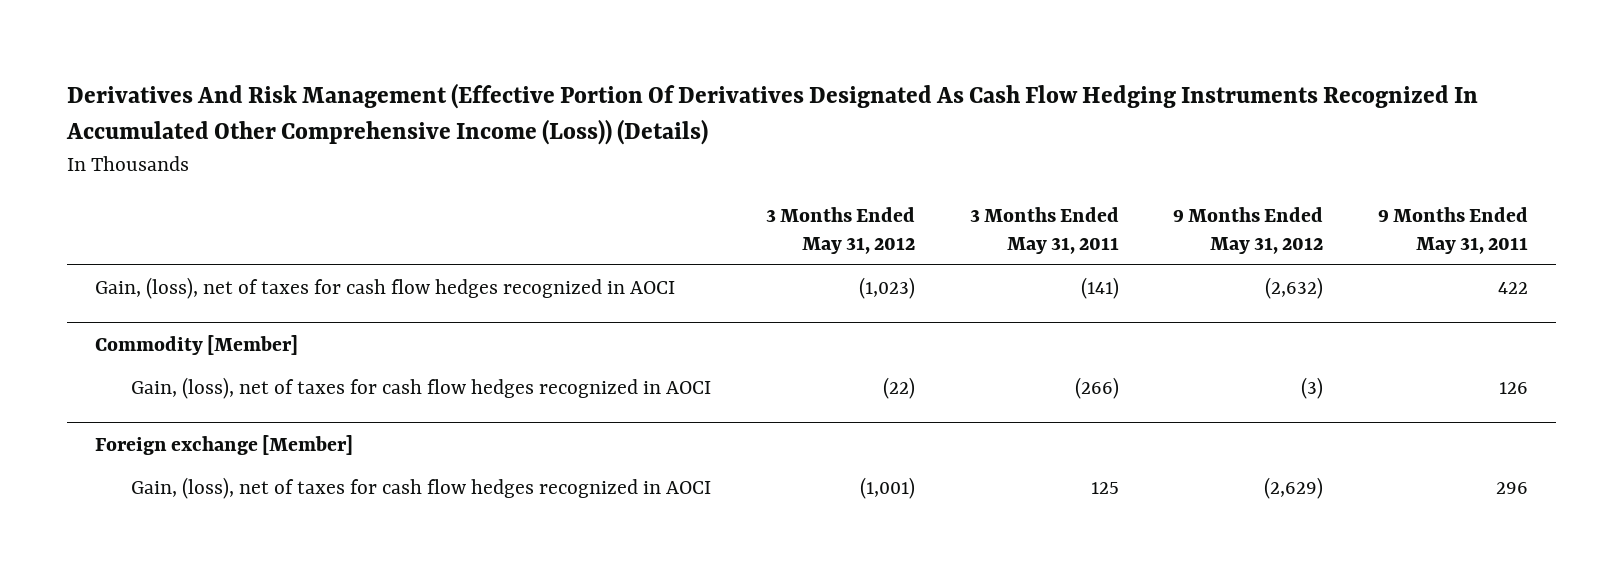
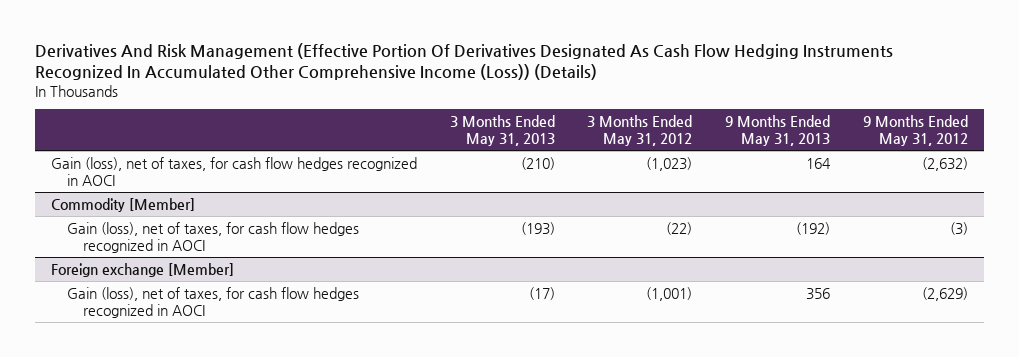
[969,207,1119,255] 3 Months Ended May 31, 2011 -> none
[1378,207,1529,255] 9 Months Ended May 31, 2011 -> none
none -> [449,115,555,146] 3 Months Ended May 31, 2013
none -> [725,115,831,146] 9 Months Ended May 31, 2013
[94,277,675,300] Gain, (loss), net of taxes for cash flow hedges recognized in AOCI -> [50,156,417,186] Gain (loss), net of taxes, for cash flow hedges recognized in AOCI
[130,377,711,400] Gain, (loss), net of taxes for cash flow hedges recognized in AOCI -> [67,221,360,253] Gain (loss), net of taxes, for cash flow hedges recognized in AOCI
[130,477,711,500] Gain, (loss), net of taxes for cash flow hedges recognized in AOCI -> [67,286,360,318] Gain (loss), net of taxes, for cash flow hedges recognized in AOCI

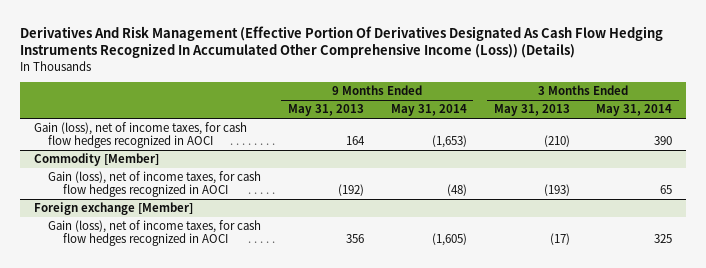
[587,115,693,146] 3 Months Ended May 31, 2012 -> none
[862,115,968,146] 9 Months Ended May 31, 2012 -> none
none -> [390,104,467,117] May 31, 2014
none -> [596,104,673,117] May 31, 2014
[50,156,417,186] Gain (loss), net of taxes, for cash flow hedges recognized in AOCI -> [33,122,247,149] Gain (loss), net of income taxes, for cash flow hedges recognized in AOCI
[67,221,360,253] Gain (loss), net of taxes, for cash flow hedges recognized in AOCI -> [48,171,262,198] Gain (loss), net of income taxes, for cash flow hedges recognized in AOCI
[67,286,360,318] Gain (loss), net of taxes, for cash flow hedges recognized in AOCI -> [48,220,262,247] Gain (loss), net of income taxes, for cash flow hedges recognized in AOCI

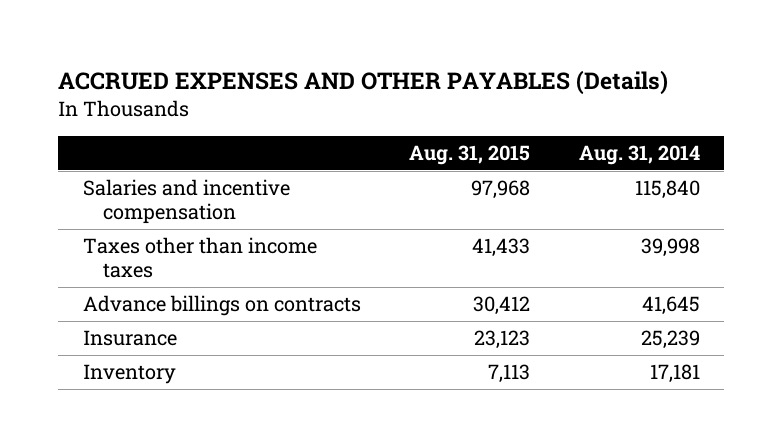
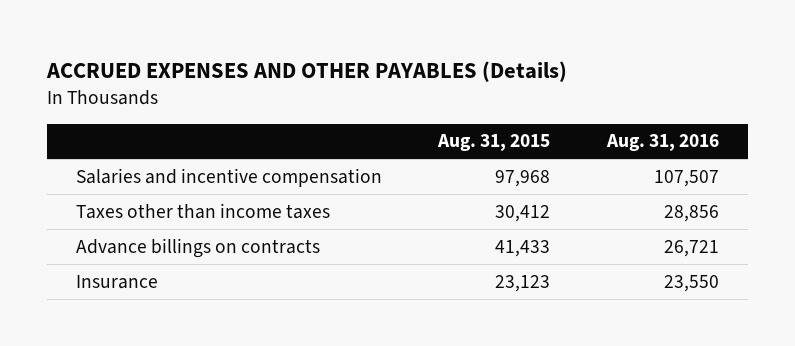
[578,144,700,165] Aug. 31, 2014 -> none
none -> [606,134,720,152] Aug. 31, 2016
[472,238,531,258] 41,433 -> [495,204,551,222] 30,412
[473,296,531,316] 30,412 -> [495,239,551,257] 41,433
[82,364,176,385] Inventory -> none

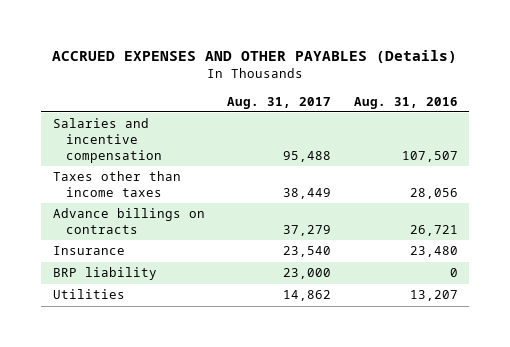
[437,134,551,152] Aug. 31, 2015 -> none
none -> [227,96,332,109] Aug. 31, 2017
[664,204,720,222] 28,856 -> [409,188,458,200] 28,056
[664,274,720,292] 23,550 -> [409,246,458,258] 23,480
none -> [52,267,157,281] BRP liability
none -> [52,289,125,300] Utilities

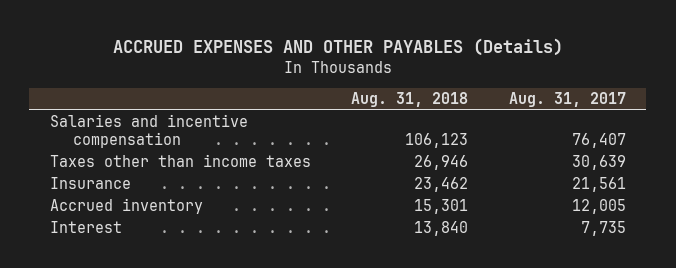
[353,96,458,109] Aug. 31, 2016 -> none
none -> [351,92,469,108] Aug. 31, 2018
[52,208,205,235] Advance billings on contracts -> none
[52,267,157,281] BRP liability -> none
[52,289,125,300] Utilities -> none
[283,150,332,162] 95,488 -> [572,133,627,149] 76,407
[283,188,332,200] 38,449 -> [572,155,627,171] 30,639
[283,246,332,258] 23,540 -> [572,177,627,193] 21,561
none -> [49,198,203,215] Accrued inventory
none -> [49,221,122,234] Interest

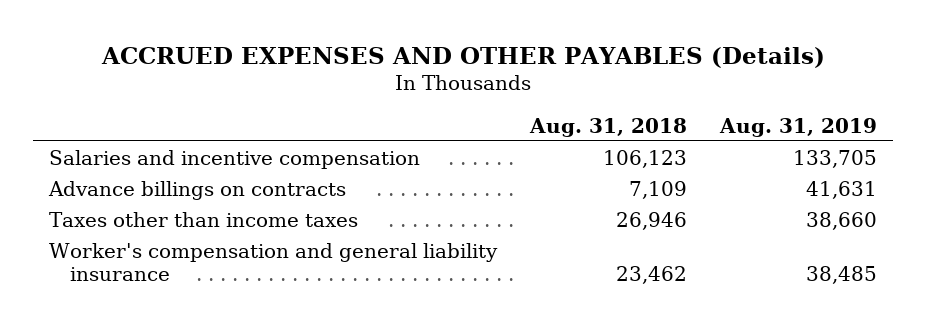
[509,92,627,108] Aug. 31, 2017 -> none
none -> [718,117,877,137] Aug. 31, 2019
none -> [48,180,347,200] Advance billings on contracts
[49,198,203,215] Accrued inventory -> none
[49,221,122,234] Interest -> none
[49,177,131,190] Insurance -> [49,242,499,281] Worker's compensation and general liability insurance

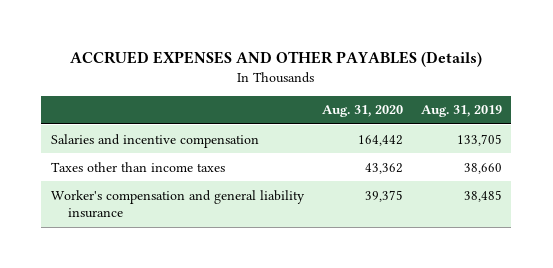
[528,117,687,137] Aug. 31, 2018 -> none
none -> [321,105,403,118] Aug. 31, 2020
[48,180,347,200] Advance billings on contracts -> none

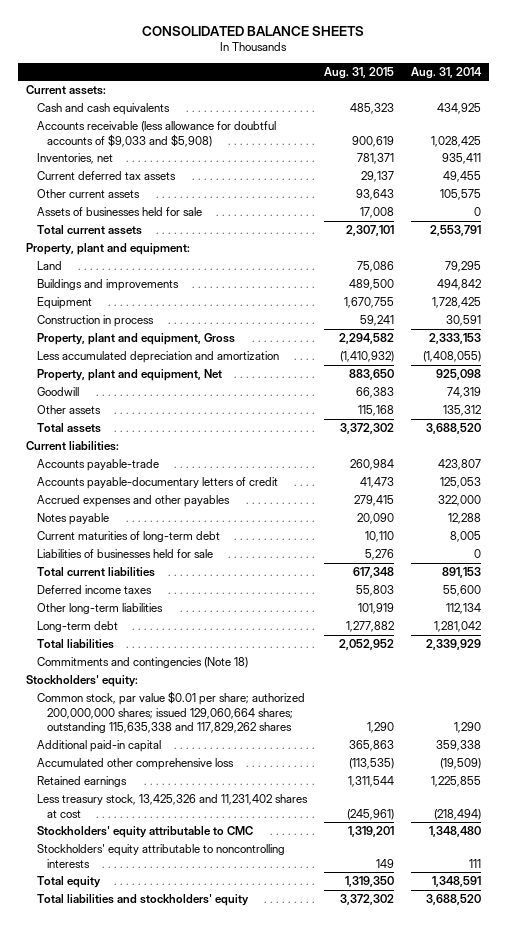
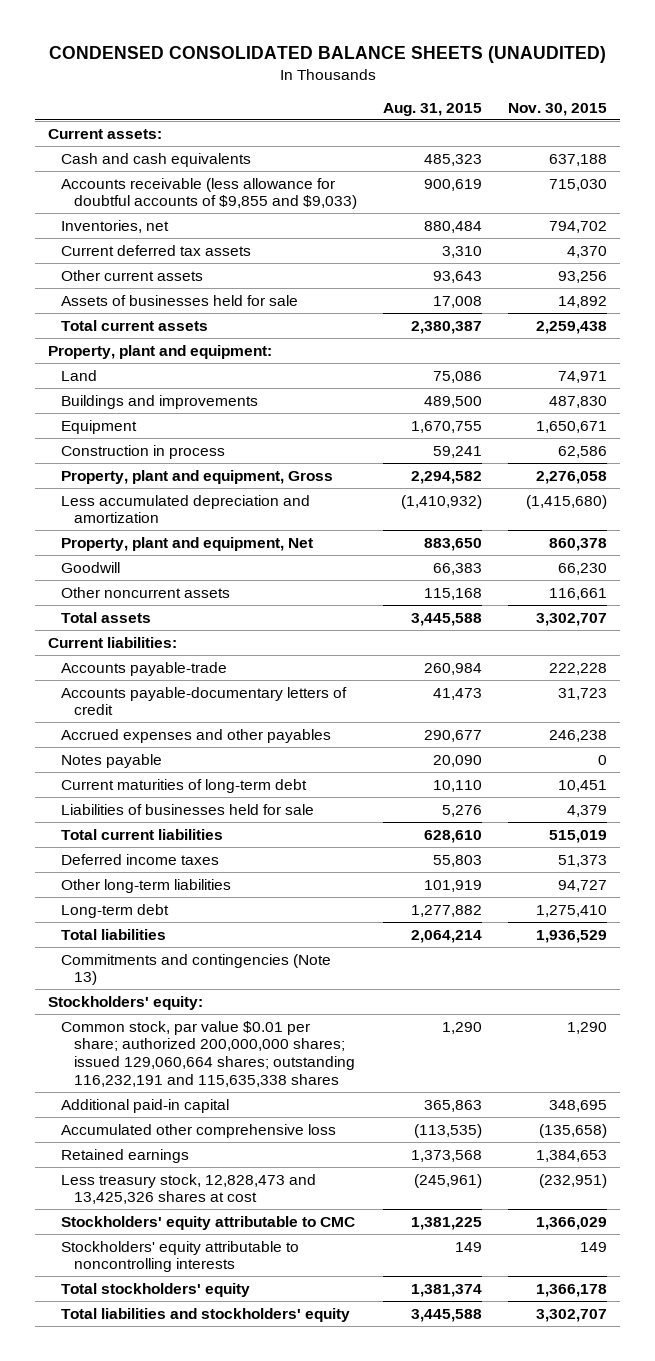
[142,25,365,36] CONSOLIDATED BALANCE SHEETS -> [48,46,606,64] CONDENSED CONSOLIDATED BALANCE SHEETS (UNAUDITED)
[410,66,482,79] Aug. 31, 2014 -> none
none -> [507,102,607,116] Nov. 30, 2015
[36,121,276,147] Accounts receivable (less allowance for doubtful accounts of $9,033 and $5,908) -> [61,177,357,210] Accounts receivable (less allowance for doubtful accounts of $9,855 and $9,033)
[356,153,394,165] 781,371 -> [423,220,482,233] 880,484
[360,171,394,183] 29,137 -> [441,245,482,258] 3,310
[345,225,394,237] 2,307,101 -> [410,320,482,334] 2,380,387
[36,405,101,415] Other assets -> [61,586,231,598] Other noncurrent assets
[339,423,394,435] 3,372,302 -> [410,612,482,626] 3,445,588
[353,495,394,507] 279,415 -> [423,729,482,742] 290,677
[352,567,394,579] 617,348 -> [423,829,482,843] 628,610
[338,639,394,651] 2,052,952 -> [410,929,482,943] 2,064,214
[36,657,248,669] Commitments and contingencies (Note 18) -> [61,953,332,986] Commitments and contingencies (Note 13)
[36,691,305,734] Common stock, par value $0.01 per share; authorized 200,000,000 shares; issued 129,060,664 shares; outstanding 115,635,338 and 117,829,262 shares -> [61,1020,355,1088] Common stock, par value $0.01 per share; authorized 200,000,000 shares; issued 129,060,664 shares; outstanding 116,232,191 and 115,635,338 shares
[347,776,394,788] 1,311,544 -> [410,1149,482,1162] 1,373,568
[36,794,308,818] Less treasury stock, 13,425,326 and 11,231,402 shares at cost -> [61,1173,317,1205] Less treasury stock, 12,828,473 and 13,425,326 shares at cost
[347,826,394,838] 1,319,201 -> [410,1216,482,1230] 1,381,225
[36,876,101,889] Total equity -> [61,1282,251,1297] Total stockholders' equity
[344,876,394,888] 1,319,350 -> [410,1283,482,1297] 1,381,374
[339,894,394,906] 3,372,302 -> [410,1308,482,1322] 3,445,588

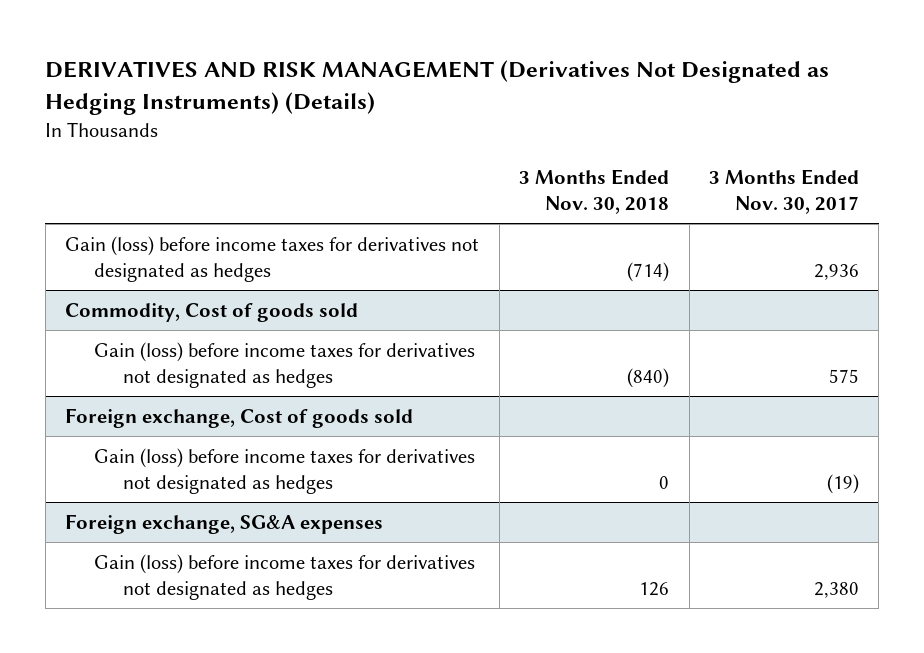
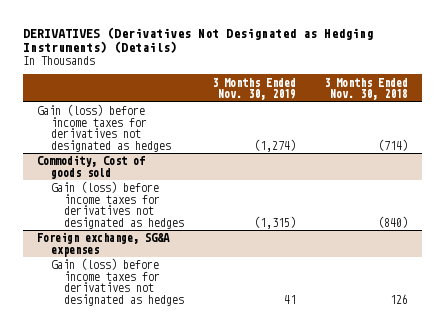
[45,60,830,116] DERIVATIVES AND RISK MANAGEMENT (Derivatives Not Designated as Hedging Instruments) (Details) -> [23,26,374,54] DERIVATIVES (Derivatives Not Designated as Hedging Instruments) (Details)
[709,169,860,215] 3 Months Ended Nov. 30, 2017 -> none
none -> [212,77,297,101] 3 Months Ended Nov. 30, 2019
[65,407,414,428] Foreign exchange, Cost of goods sold -> none
[94,447,476,494] Gain (loss) before income taxes for derivatives not designated as hedges -> none

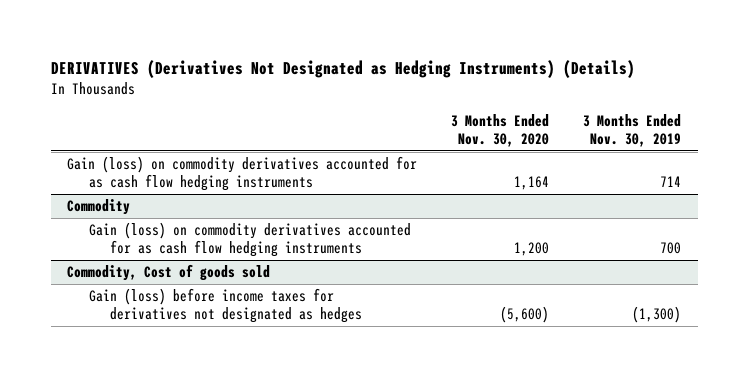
[323,77,408,101] 3 Months Ended Nov. 30, 2018 -> none
none -> [451,114,550,147] 3 Months Ended Nov. 30, 2020
[37,104,171,152] Gain (loss) before income taxes for derivatives not designated as hedges -> none
none -> [67,156,418,191] Gain (loss) on commodity derivatives accounted for as cash flow hedging instruments
none -> [67,199,131,216] Commodity
none -> [88,222,411,257] Gain (loss) on commodity derivatives accounted for as cash flow hedging instruments
[37,232,171,257] Foreign exchange, SG&A expenses -> none
[50,258,185,306] Gain (loss) before income taxes for derivatives not designated as hedges -> none
[254,215,297,229] (1,315) -> [632,305,682,323] (1,300)

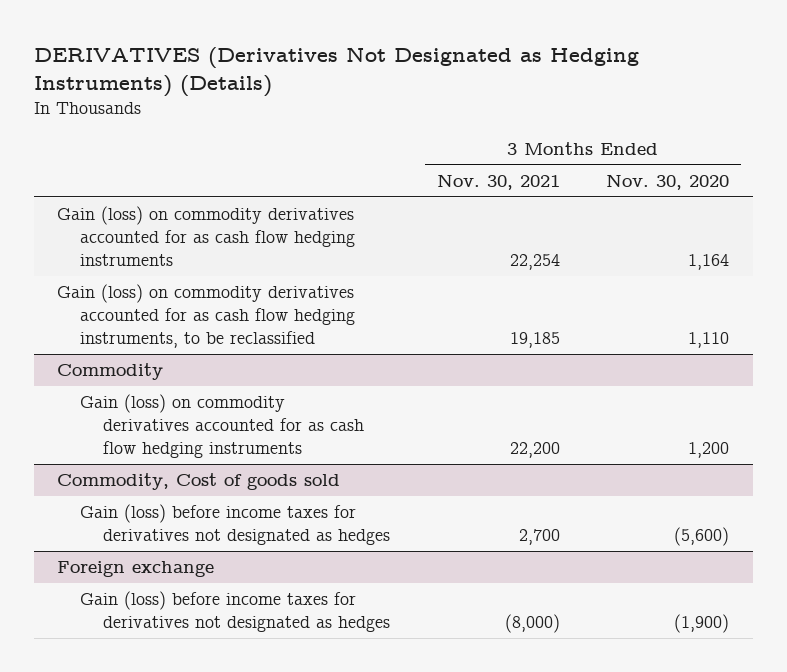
[583,114,682,147] 3 Months Ended Nov. 30, 2019 -> none
none -> [436,173,560,190] Nov. 30, 2021
none -> [57,284,356,349] Gain (loss) on commodity derivatives accounted for as cash flow hedging instruments, to be reclassified
none -> [57,561,215,578] Foreign exchange
none -> [80,591,390,633] Gain (loss) before income taxes for derivatives not designated as hedges

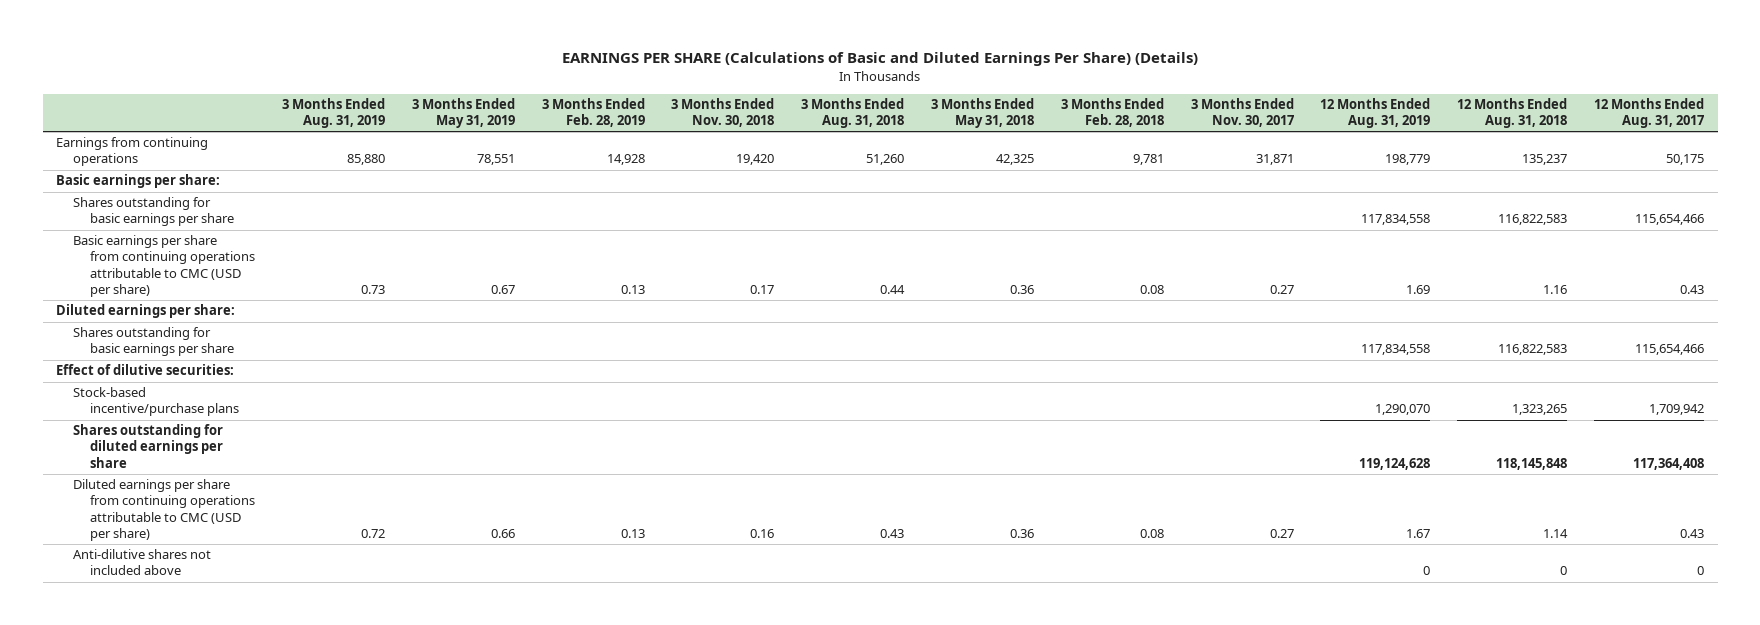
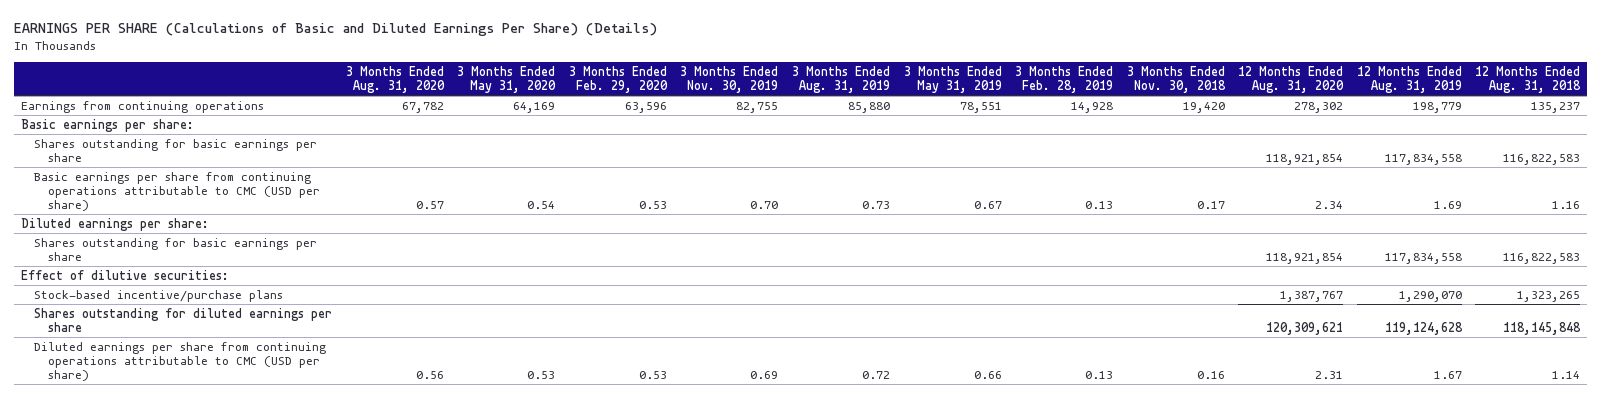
[801,98,905,129] 3 Months Ended Aug. 31, 2018 -> none
[931,98,1035,129] 3 Months Ended May 31, 2018 -> none
[1060,98,1164,128] 3 Months Ended Feb. 28, 2018 -> none
[1190,98,1294,128] 3 Months Ended Nov. 30, 2017 -> none
[1594,98,1705,129] 12 Months Ended Aug. 31, 2017 -> none
none -> [345,65,445,94] 3 Months Ended Aug. 31, 2020
none -> [457,65,557,94] 3 Months Ended May 31, 2020
none -> [568,65,668,94] 3 Months Ended Feb. 29, 2020
none -> [680,65,779,94] 3 Months Ended Nov. 30, 2019
none -> [1238,65,1345,94] 12 Months Ended Aug. 31, 2020
[73,549,212,576] Anti-dilutive shares not included above -> none

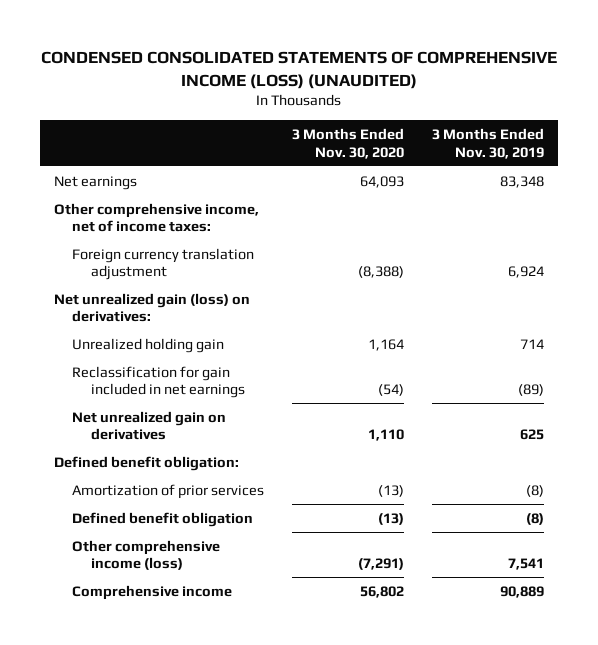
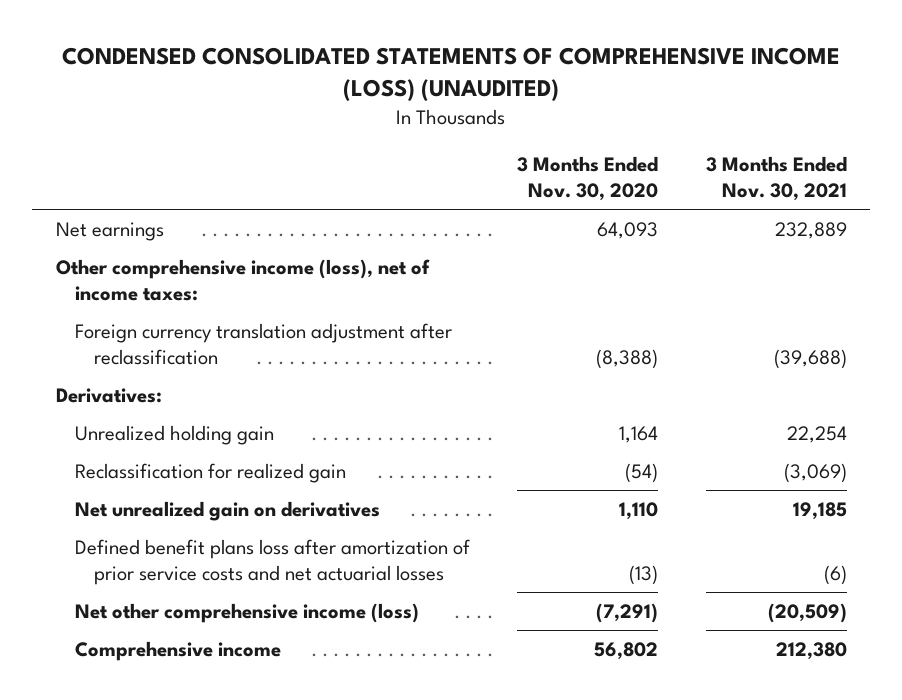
[431,127,544,159] 3 Months Ended Nov. 30, 2019 -> none
none -> [705,155,847,201] 3 Months Ended Nov. 30, 2021
[53,202,259,233] Other comprehensive income, net of income taxes: -> [55,258,430,301] Other comprehensive income (loss), net of income taxes:
[72,247,255,281] Foreign currency translation adjustment -> [74,322,452,365] Foreign currency translation adjustment after reclassification
[53,292,250,323] Net unrealized gain (loss) on derivatives: -> [55,387,162,403] Derivatives:
[72,365,245,399] Reclassification for gain included in net earnings -> [74,462,346,483] Reclassification for realized gain
[53,455,239,471] Defined benefit obligation: -> none
[72,483,265,499] Amortization of prior services -> none
[72,511,254,527] Defined benefit obligation -> [74,538,470,585] Defined benefit plans loss after amortization of prior service costs and net actuarial losses
[72,539,221,571] Other comprehensive income (loss) -> [74,602,419,623] Net other comprehensive income (loss)

